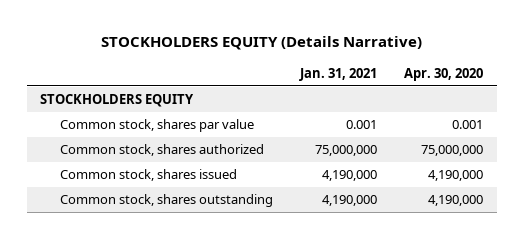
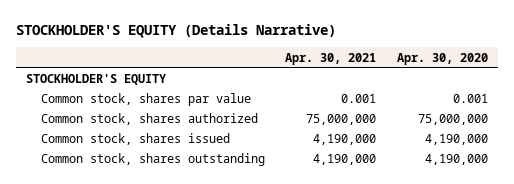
[100,36,422,51] STOCKHOLDERS EQUITY (Details Narrative) -> [16,24,337,39] STOCKHOLDER'S EQUITY (Details Narrative)
[299,67,378,81] Jan. 31, 2021 -> none
none -> [285,52,377,65] Apr. 30, 2021
[40,94,195,108] STOCKHOLDERS EQUITY -> [26,73,167,85] STOCKHOLDER'S EQUITY

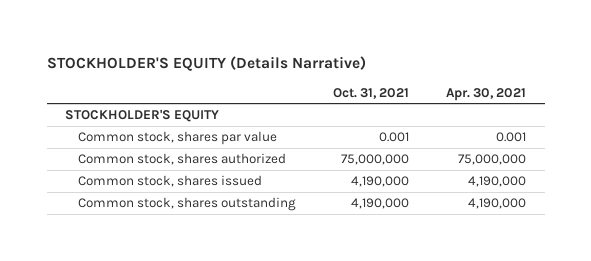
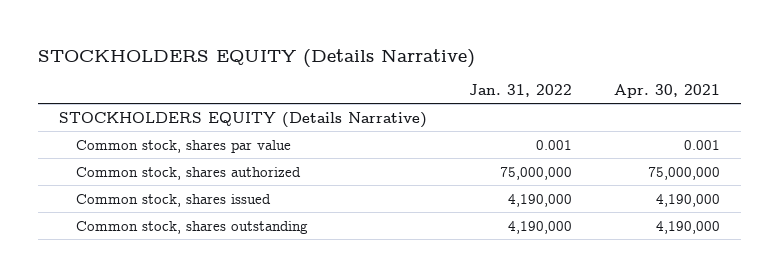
[46,55,366,71] STOCKHOLDER'S EQUITY (Details Narrative) -> [37,48,475,68] STOCKHOLDERS EQUITY (Details Narrative)
[332,87,409,99] Oct. 31, 2021 -> none
none -> [468,84,572,98] Jan. 31, 2022
[65,109,220,123] STOCKHOLDER'S EQUITY -> [58,111,427,128] STOCKHOLDERS EQUITY (Details Narrative)

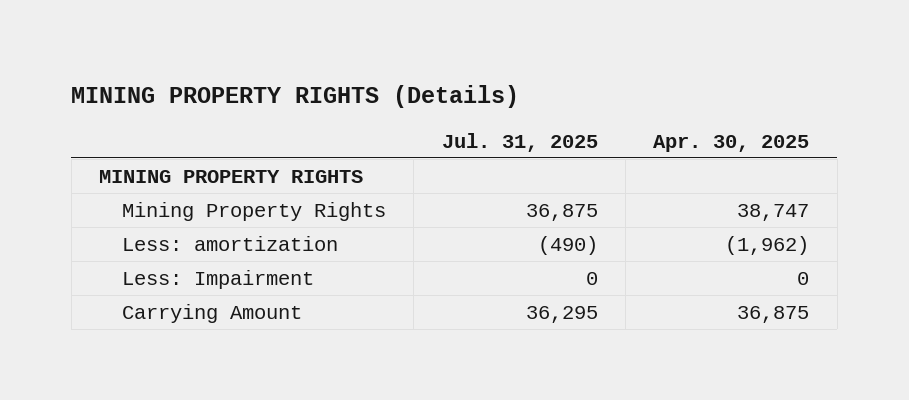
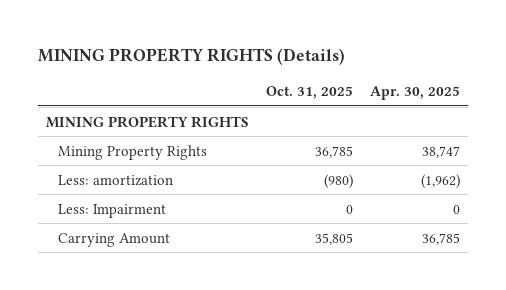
[441,132,598,152] Jul. 31, 2025 -> none
none -> [265,86,353,100] Oct. 31, 2025
[737,305,810,323] 36,875 -> [421,232,460,245] 36,785

